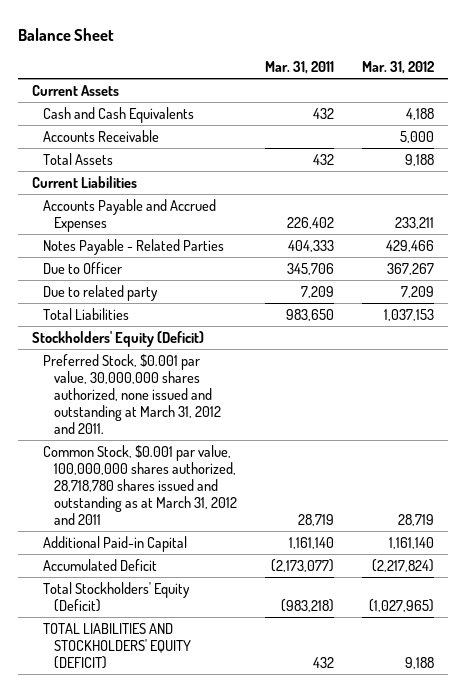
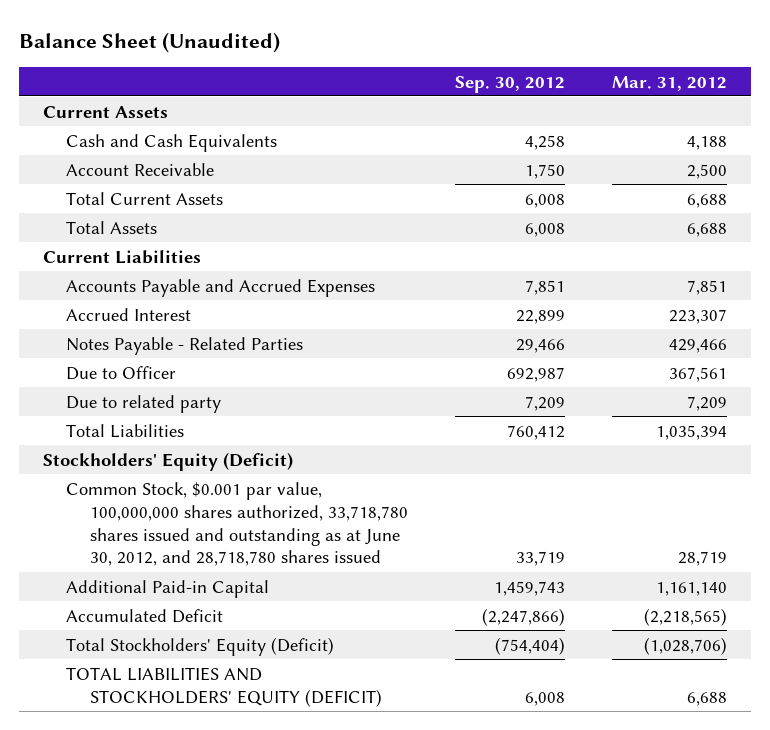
[18,27,115,41] Balance Sheet -> [19,32,281,54] Balance Sheet (Unaudited)
[265,60,335,74] Mar. 31, 2011 -> none
none -> [454,75,565,93] Sep. 30, 2012
[43,129,160,142] Accounts Receivable -> [66,162,215,176] Account Receivable
[400,130,435,143] 5,000 -> [687,163,728,179] 2,500
none -> [66,191,224,205] Total Current Assets
[405,153,435,166] 9,188 -> [687,222,728,237] 6,688
[395,216,435,229] 233,211 -> [687,279,728,295] 7,851
none -> [66,307,192,321] Accrued Interest
[387,262,435,275] 367,267 -> [669,366,728,382] 367,561
[384,308,435,321] 1,037,153 -> [656,424,728,440] 1,035,394
[43,353,221,434] Preferred Stock, $0.001 par value, 30,000,000 shares authorized, none issued and outstanding at March 31, 2012 and 2011. -> none
[43,444,237,525] Common Stock, $0.001 par value, 100,000,000 shares authorized, 28,718,780 shares issued and outstanding as at March 31, 2012 and 2011 -> [66,481,408,567] Common Stock, $0.001 par value, 100,000,000 shares authorized, 33,718,780 shares issued and outstanding as at June 30, 2012, and 28,718,780 shares issued
[372,558,435,572] (2,217,824) -> [644,607,728,626] (2,218,565)
[369,598,435,612] (1,027,965) -> [644,636,728,655] (1,028,706)
[405,656,435,669] 9,188 -> [687,691,728,706] 6,688

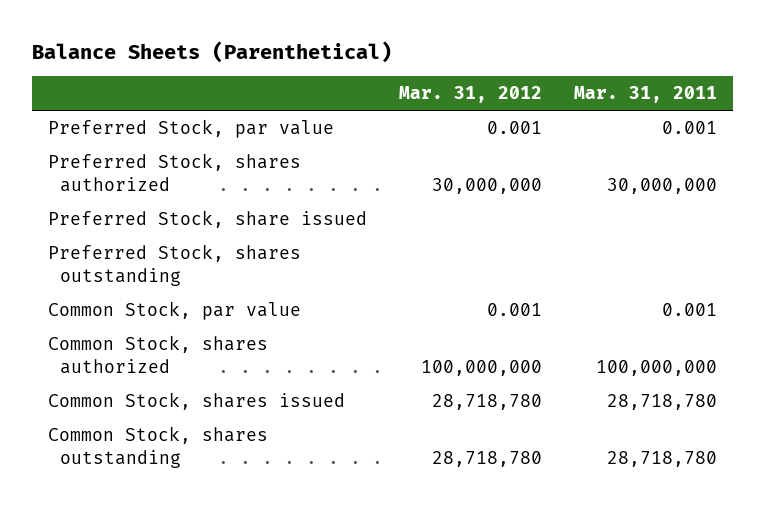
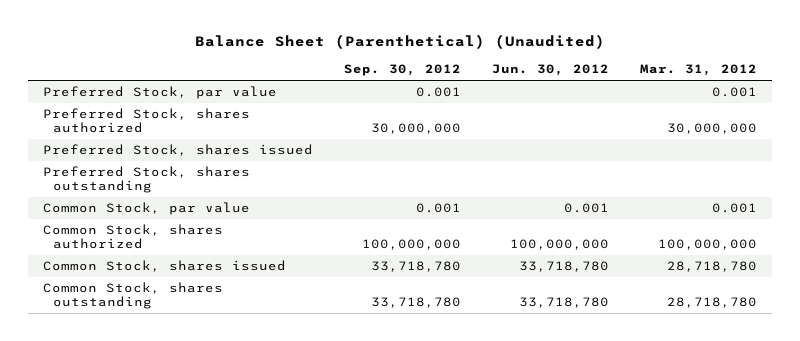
[31,40,392,63] Balance Sheets (Parenthetical) -> [195,34,606,50] Balance Sheet (Parenthetical) (Unaudited)
[573,86,717,104] Mar. 31, 2011 -> none
none -> [344,64,462,77] Sep. 30, 2012
none -> [492,64,610,77] Jun. 30, 2012
[47,210,367,229] Preferred Stock, share issued -> [43,144,314,157] Preferred Stock, shares issued

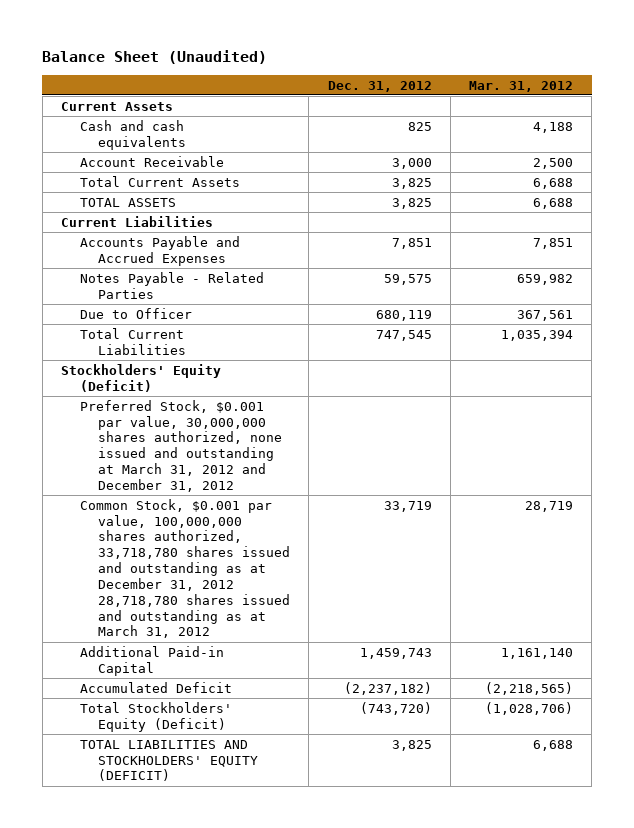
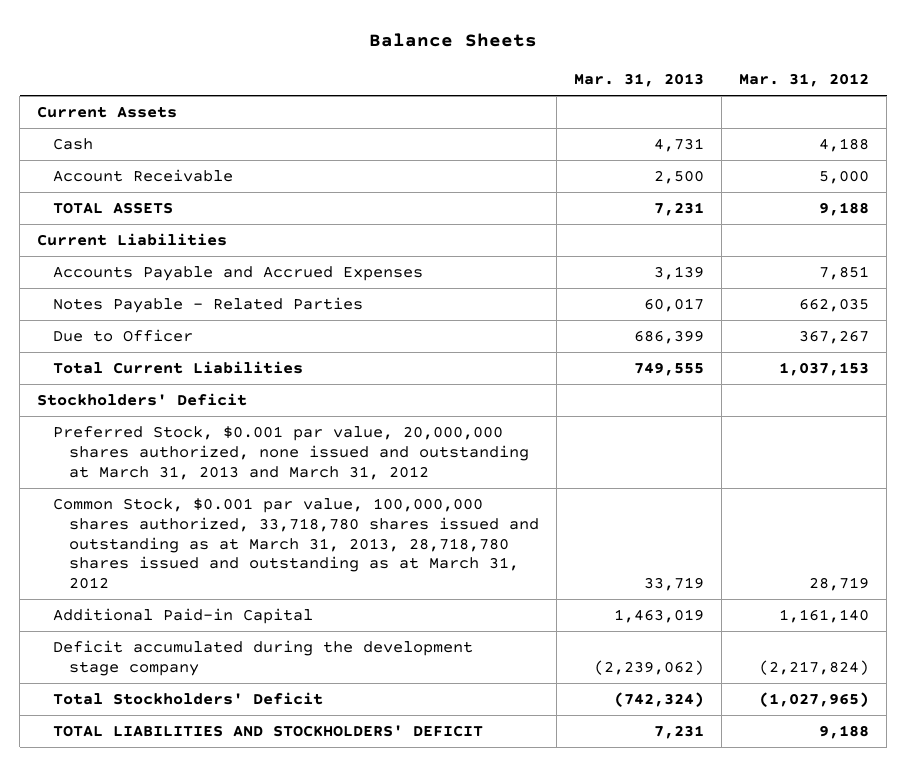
[42,50,268,65] Balance Sheet (Unaudited) -> [369,33,538,48] Balance Sheets
[327,80,432,92] Dec. 31, 2012 -> none
none -> [574,73,705,88] Mar. 31, 2013
[79,175,240,187] Total Current Assets -> none
[79,119,187,150] Cash and cash equivalents -> [53,138,94,151] Cash
[532,157,573,169] 2,500 -> [819,170,870,185] 5,000
[532,197,573,209] 6,688 -> [819,202,870,217] 9,188
[516,273,573,285] 659,982 -> [799,298,870,313] 662,035
[516,309,573,321] 367,561 -> [799,330,870,345] 367,267
[500,329,573,341] 1,035,394 -> [779,362,870,377] 1,037,153
[60,363,221,392] Stockholders' Equity (Deficit) -> [37,393,248,407] Stockholders' Deficit
[79,399,283,492] Preferred Stock, $0.001 par value, 30,000,000 shares authorized, none issued and outstanding at March 31, 2012 and December 31, 2012 -> [53,426,530,480] Preferred Stock, $0.001 par value, 20,000,000 shares authorized, none issued and outstanding at March 31, 2013 and March 31, 2012
[79,498,291,639] Common Stock, $0.001 par value, 100,000,000 shares authorized, 33,718,780 shares issued and outstanding as at December 31, 2012 28,718,780 shares issued and outstanding as at March 31, 2012 -> [53,498,540,590] Common Stock, $0.001 par value, 100,000,000 shares authorized, 33,718,780 shares issued and outstanding as at March 31, 2013, 28,718,780 shares issued and outstanding as at March 31, 2012
[79,681,232,693] Accumulated Deficit -> [53,640,474,676] Deficit accumulated during the development stage company
[484,681,573,695] (2,218,565) -> [759,659,870,675] (2,217,824)
[79,701,232,732] Total Stockholders' Equity (Deficit) -> [53,692,324,706] Total Stockholders' Deficit
[484,701,573,715] (1,028,706) -> [759,692,870,708] (1,027,965)
[79,739,259,782] TOTAL LIABILITIES AND STOCKHOLDERS' EQUITY (DEFICIT) -> [53,725,484,738] TOTAL LIABILITIES AND STOCKHOLDERS' DEFICIT
[532,739,573,751] 6,688 -> [819,725,870,740] 9,188

